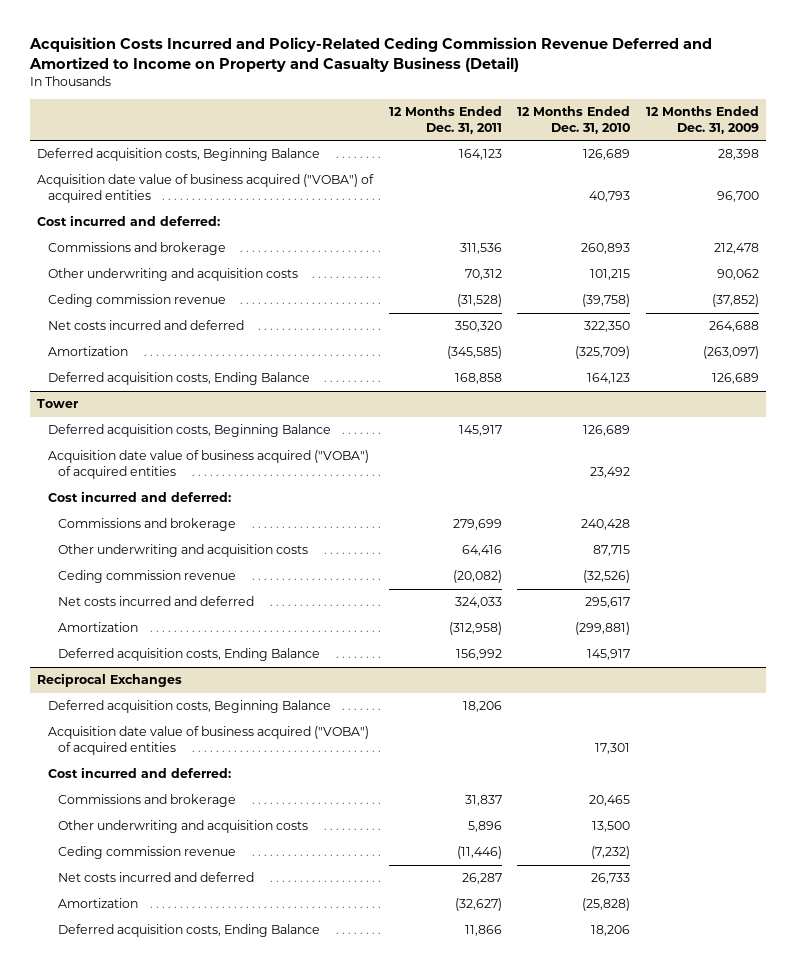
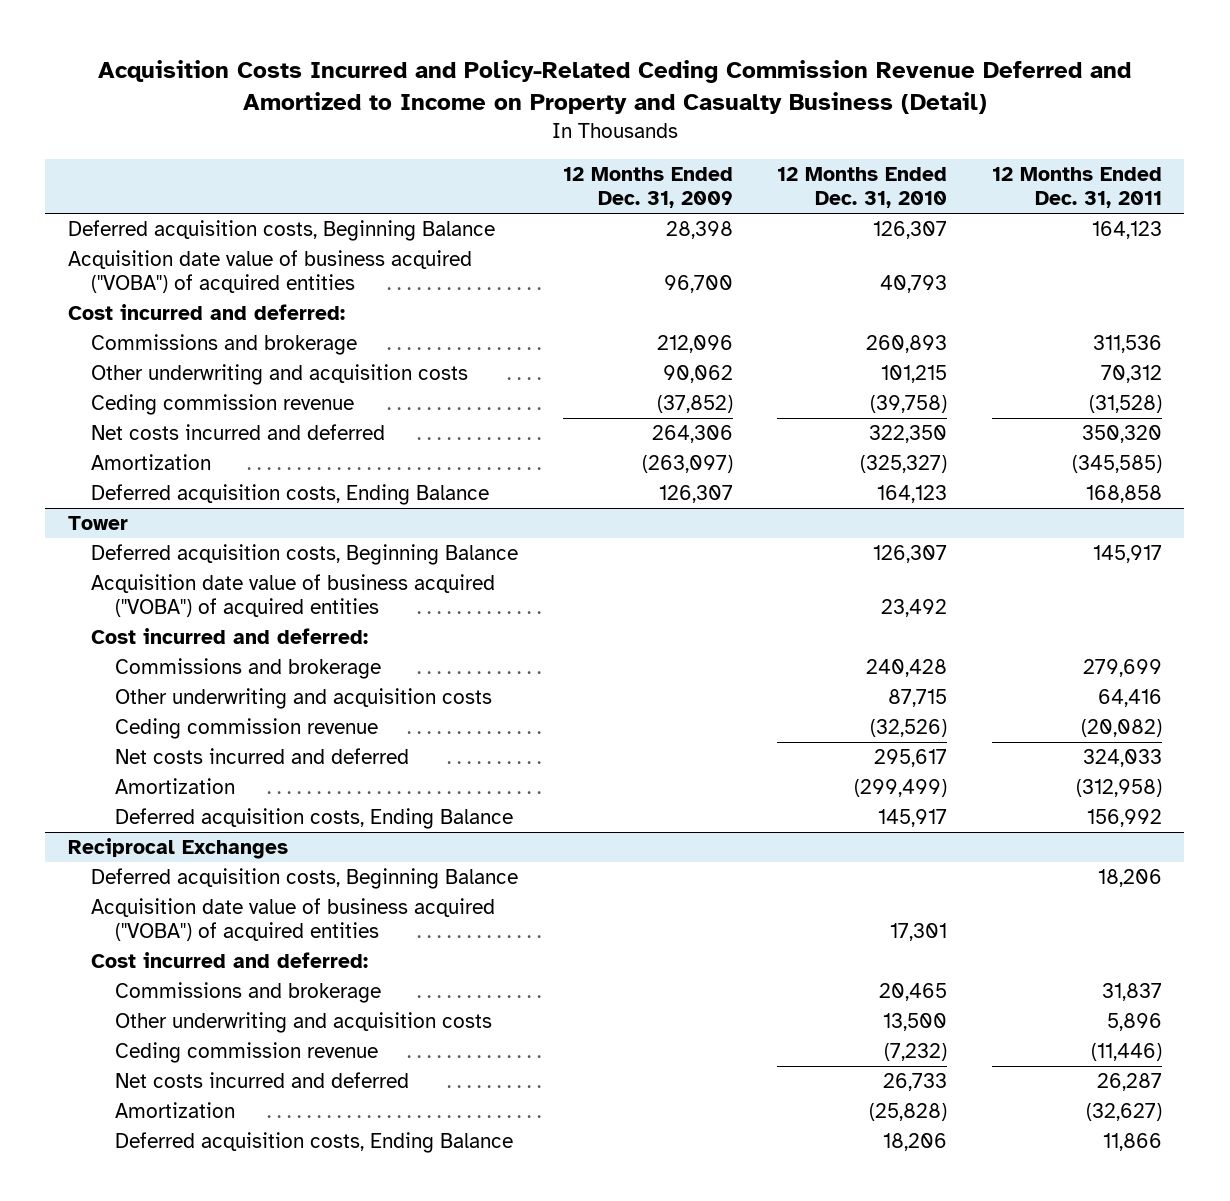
[583,149,631,161] 126,689 -> [873,221,948,240] 126,307
[713,243,759,255] 212,478 -> [656,335,733,354] 212,096
[708,321,759,333] 264,688 -> [651,425,733,444] 264,306
[575,346,631,360] (325,709) -> [860,455,948,474] (325,327)
[711,373,759,385] 126,689 -> [658,485,733,504] 126,307
[583,425,631,437] 126,689 -> [873,545,948,564] 126,307
[575,622,631,636] (299,881) -> [854,779,948,798] (299,499)

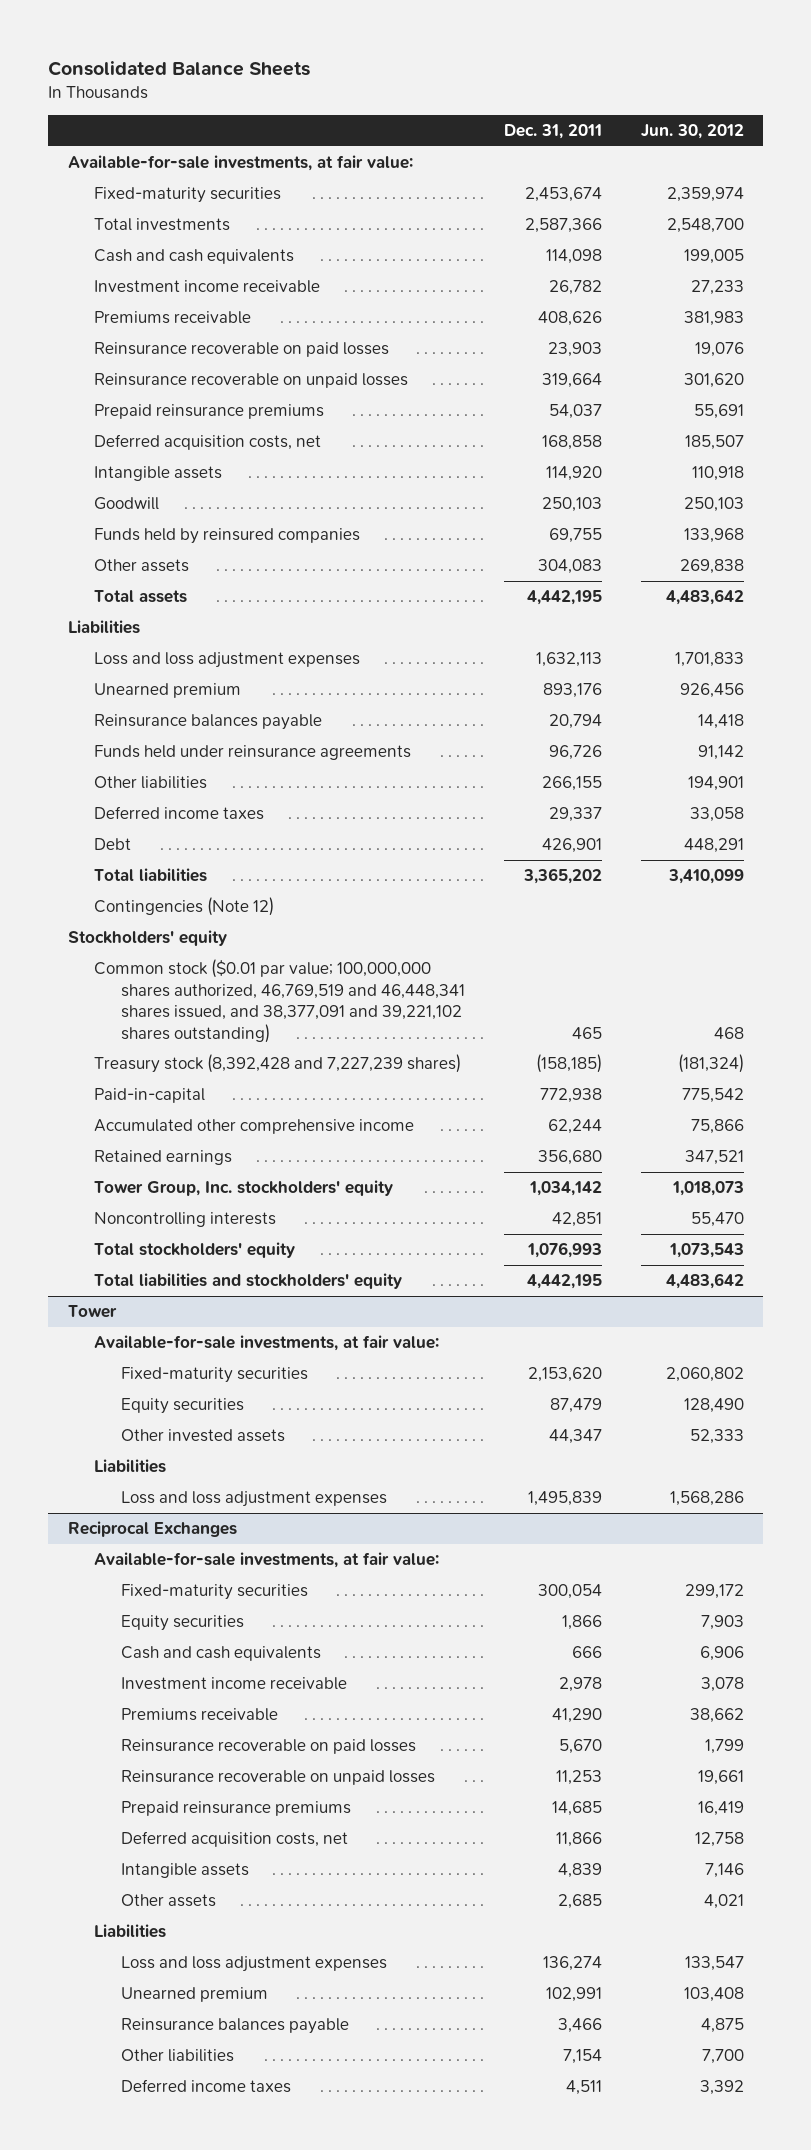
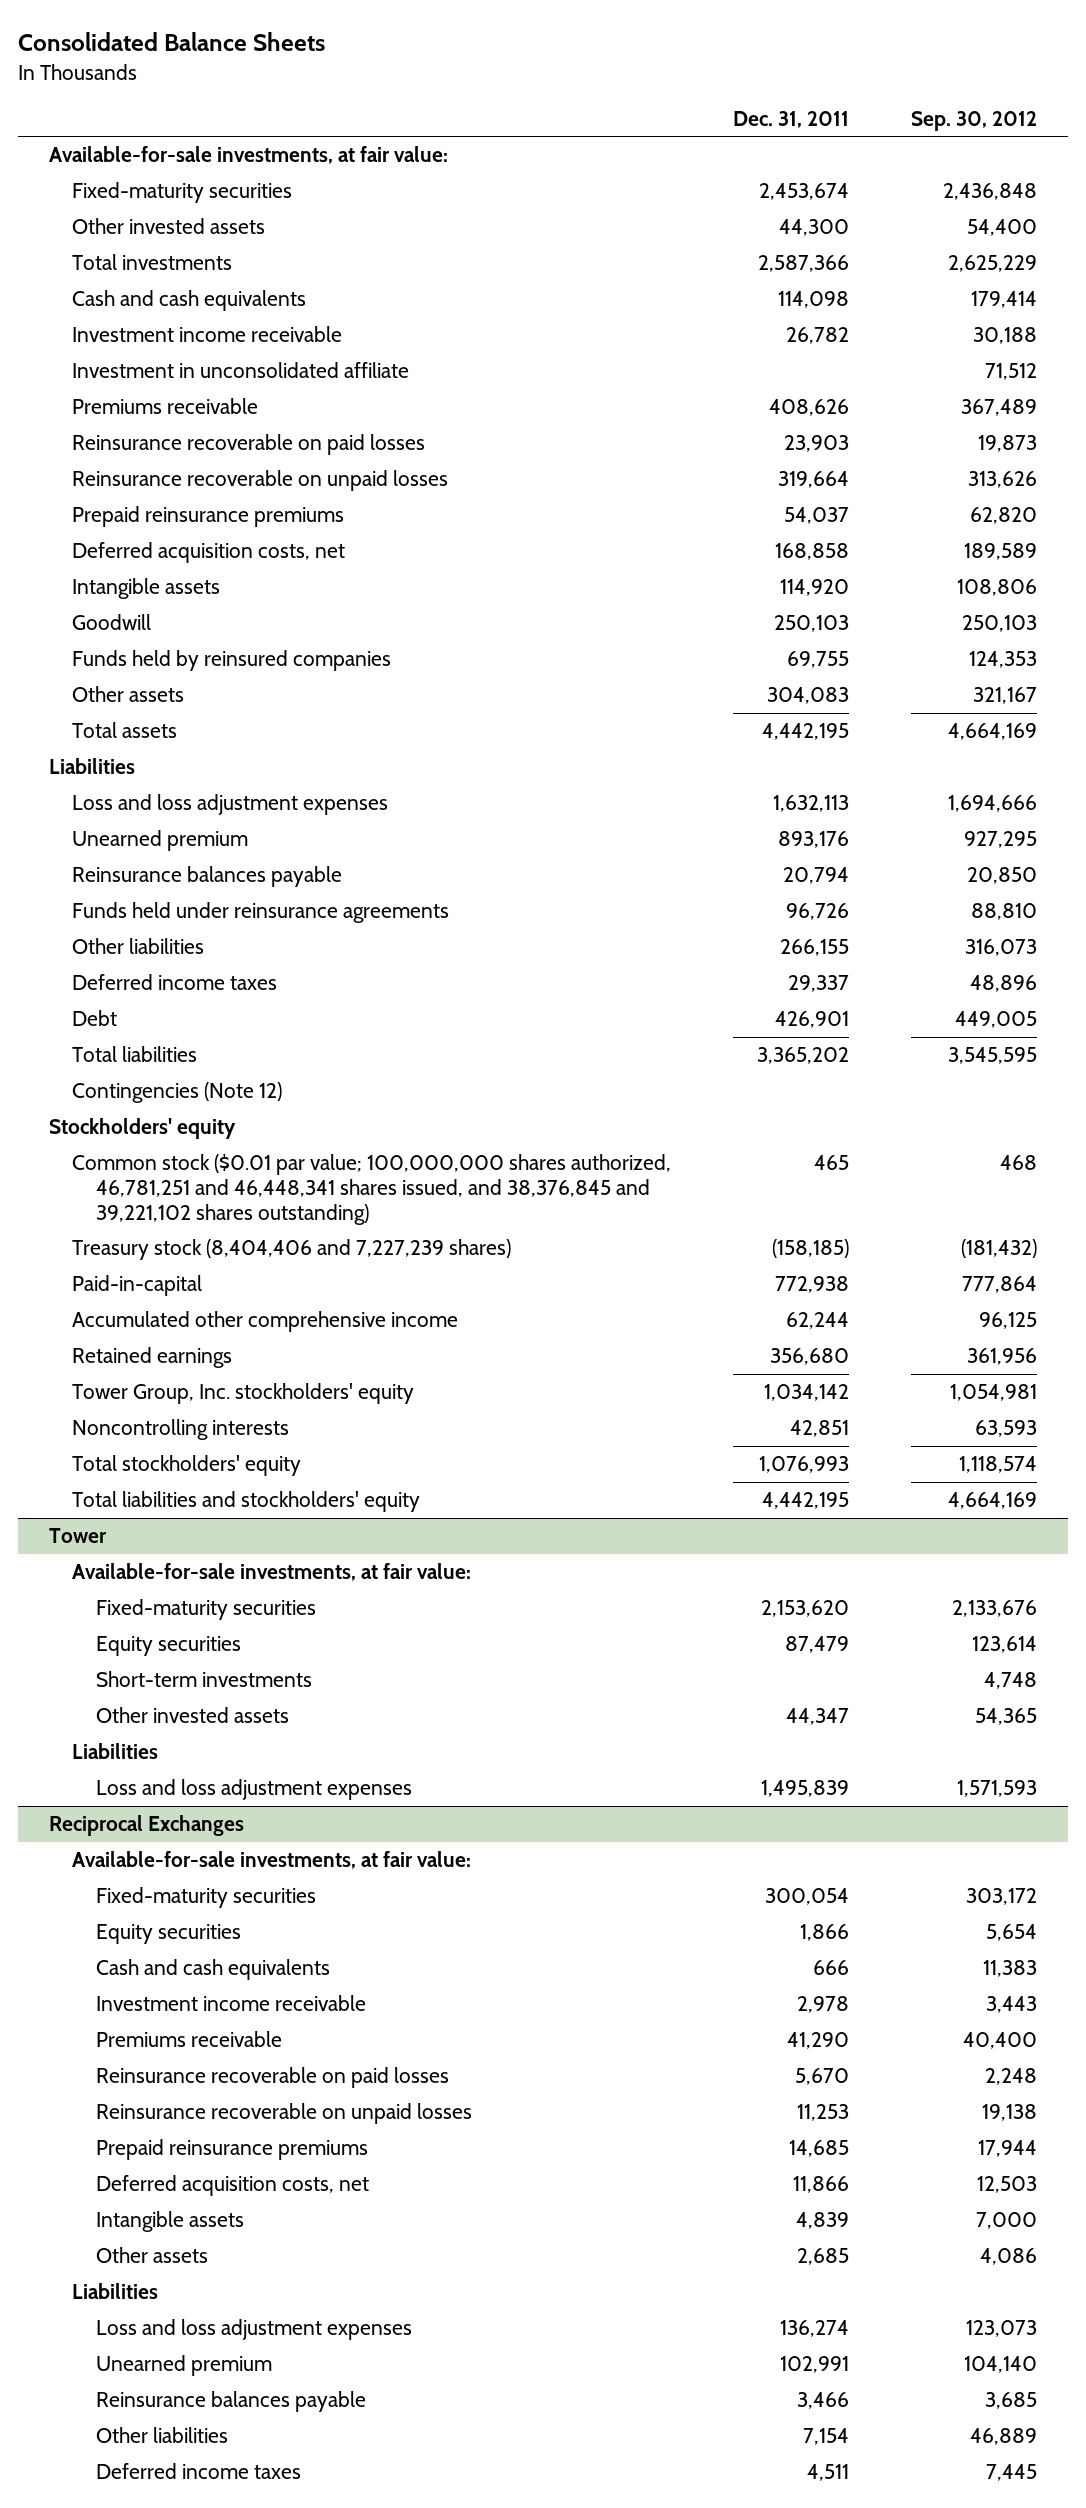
[640,124,744,140] Jun. 30, 2012 -> none
none -> [910,110,1037,131] Sep. 30, 2012
none -> [72,218,266,235] Other invested assets
none -> [72,362,410,379] Investment in unconsolidated affiliate
[94,959,466,1043] Common stock ($0.01 par value; 100,000,000 shares authorized, 46,769,519 and 46,448,341 shares issued, and 38,377,091 and 39,221,102 shares outstanding) -> [72,1154,672,1225] Common stock ($0.01 par value; 100,000,000 shares authorized, 46,781,251 and 46,448,341 shares issued, and 38,376,845 and 39,221,102 shares outstanding)
[94,1054,462,1074] Treasury stock (8,392,428 and 7,227,239 shares) -> [72,1239,512,1261] Treasury stock (8,404,406 and 7,227,239 shares)
none -> [95,1671,312,1688] Short-term investments

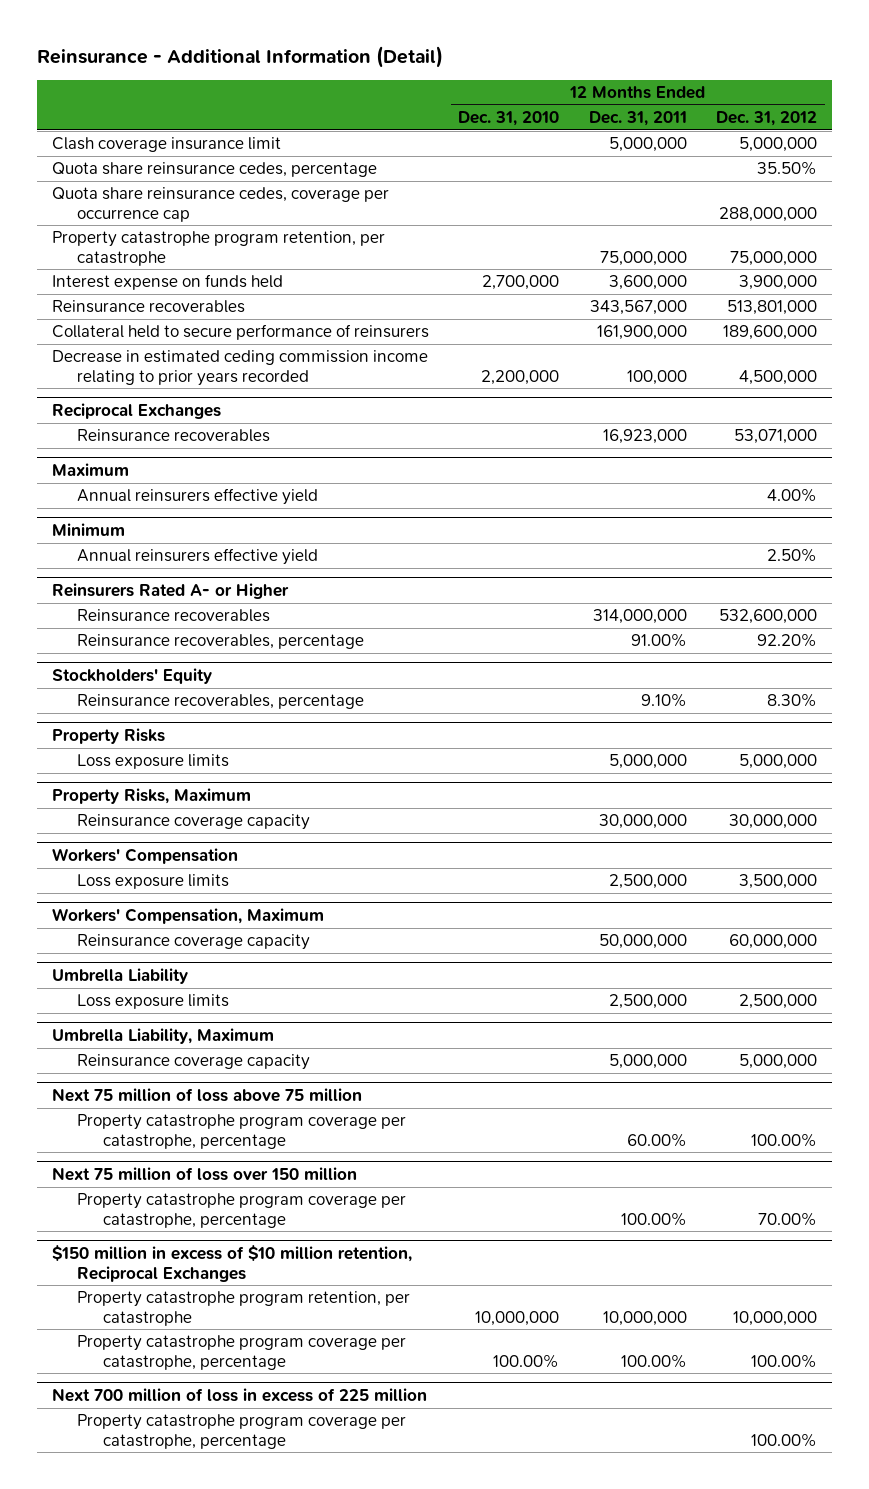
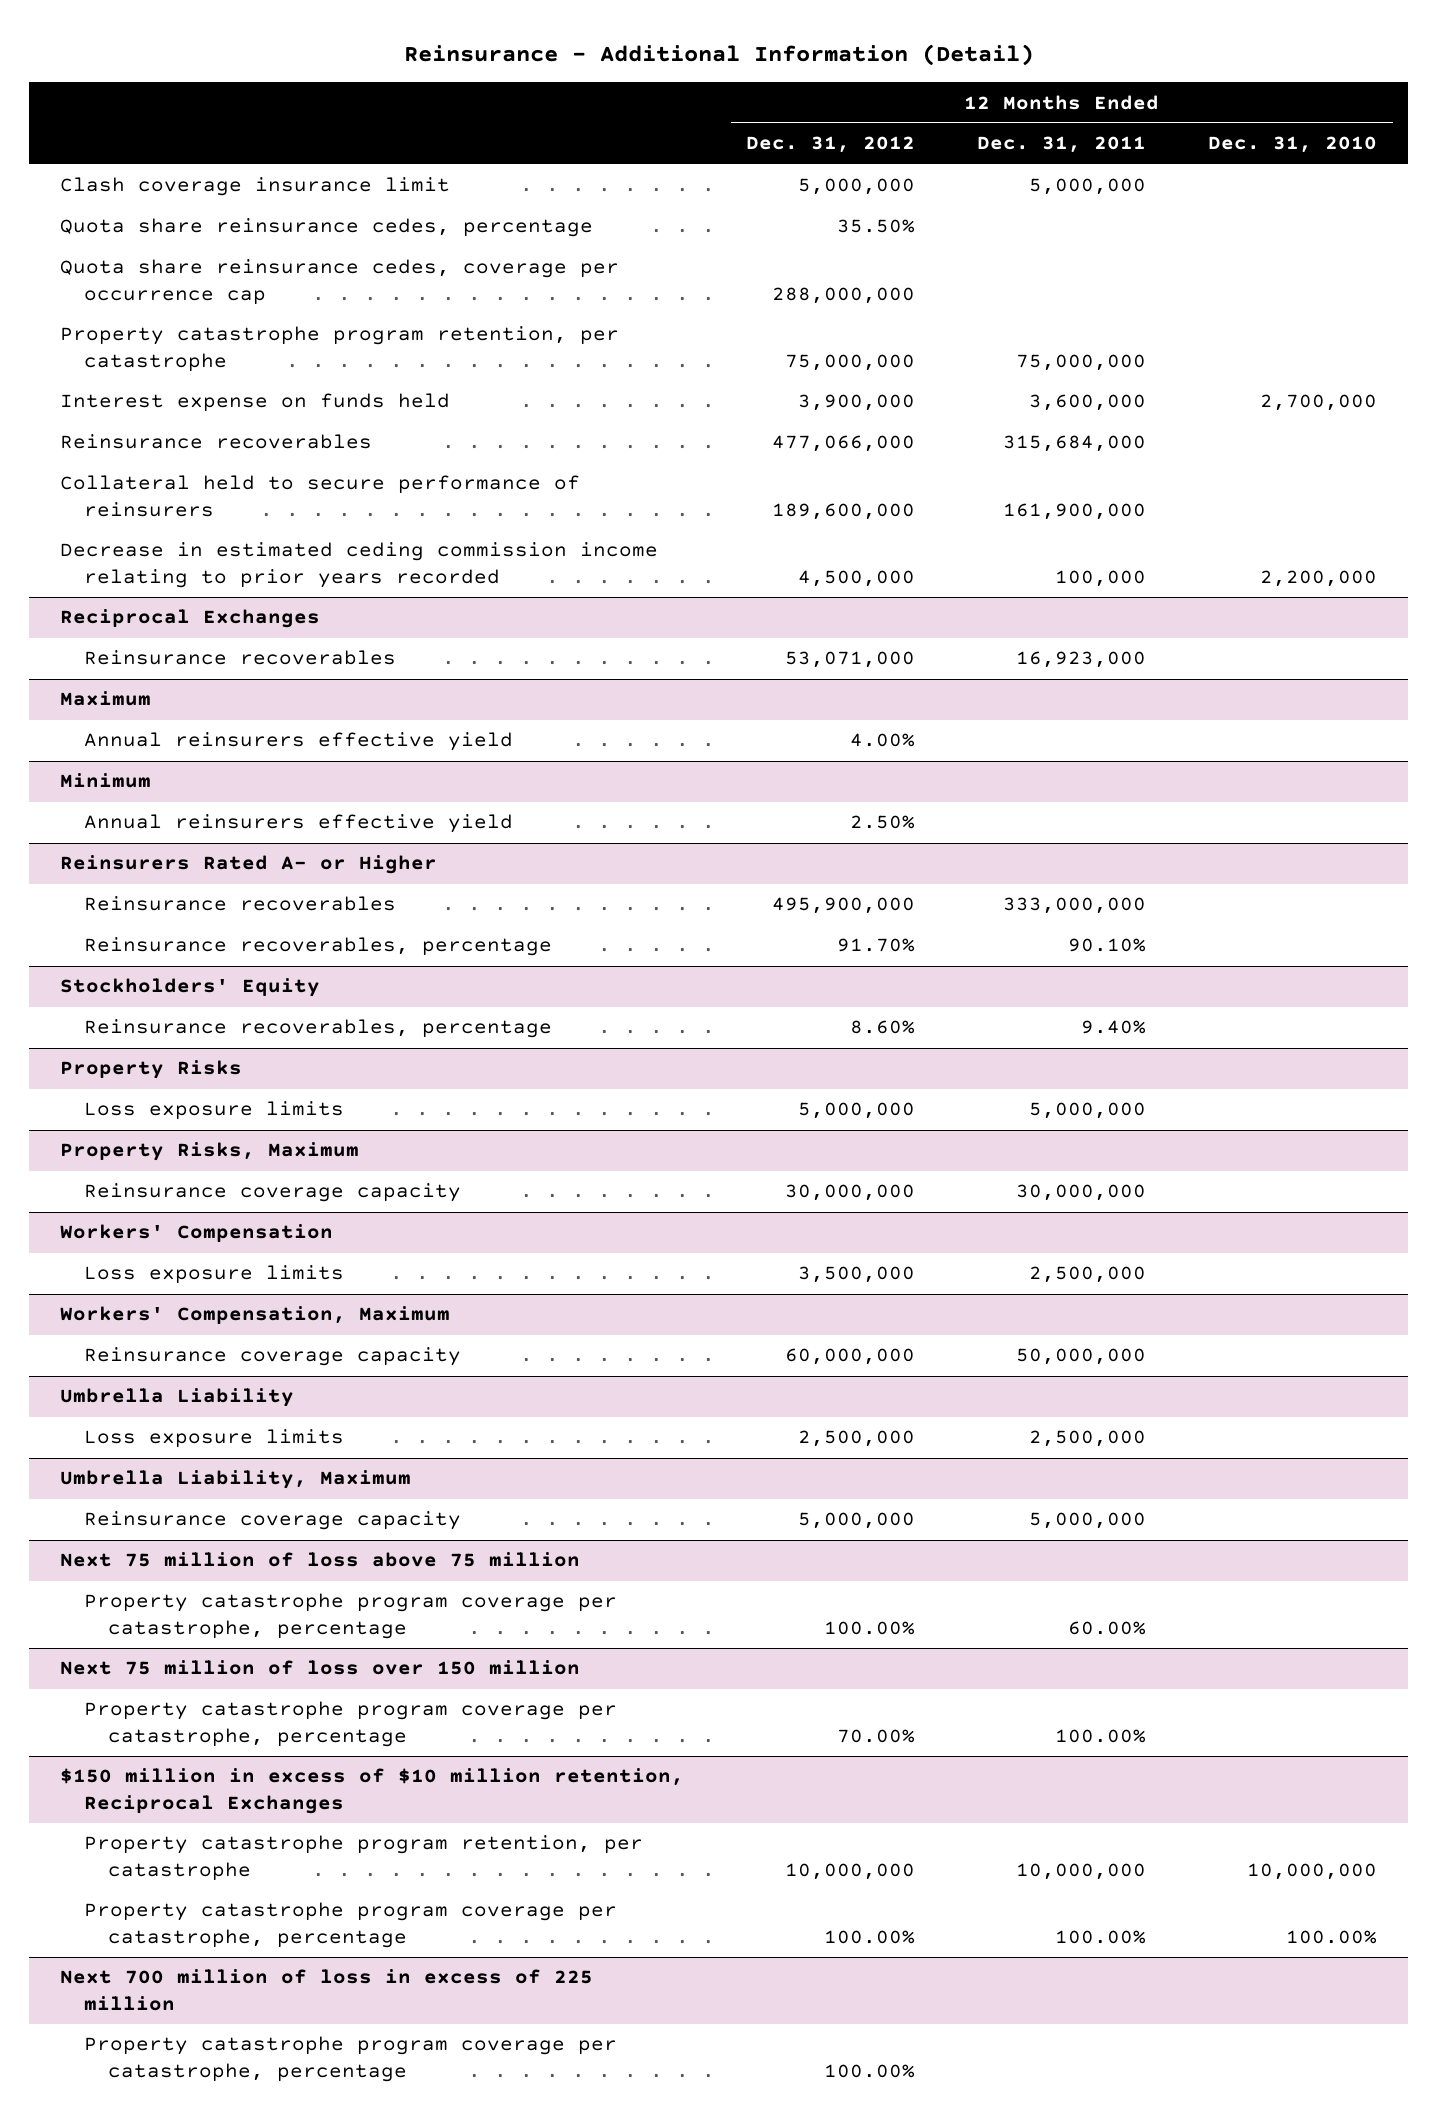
[589,300,687,316] 343,567,000 -> [1003,435,1147,453] 315,684,000
[727,300,818,316] 513,801,000 -> [772,435,916,453] 477,066,000
[592,609,687,625] 314,000,000 -> [1003,897,1147,915] 333,000,000
[719,609,818,625] 532,600,000 -> [772,897,916,915] 495,900,000
[630,633,687,648] 91.00% -> [1068,938,1147,953] 90.10%
[757,633,818,648] 92.20% -> [837,938,916,953] 91.70%
[640,693,687,708] 9.10% -> [1081,1020,1147,1035] 9.40%
[767,693,818,708] 8.30% -> [850,1020,916,1035] 8.60%

